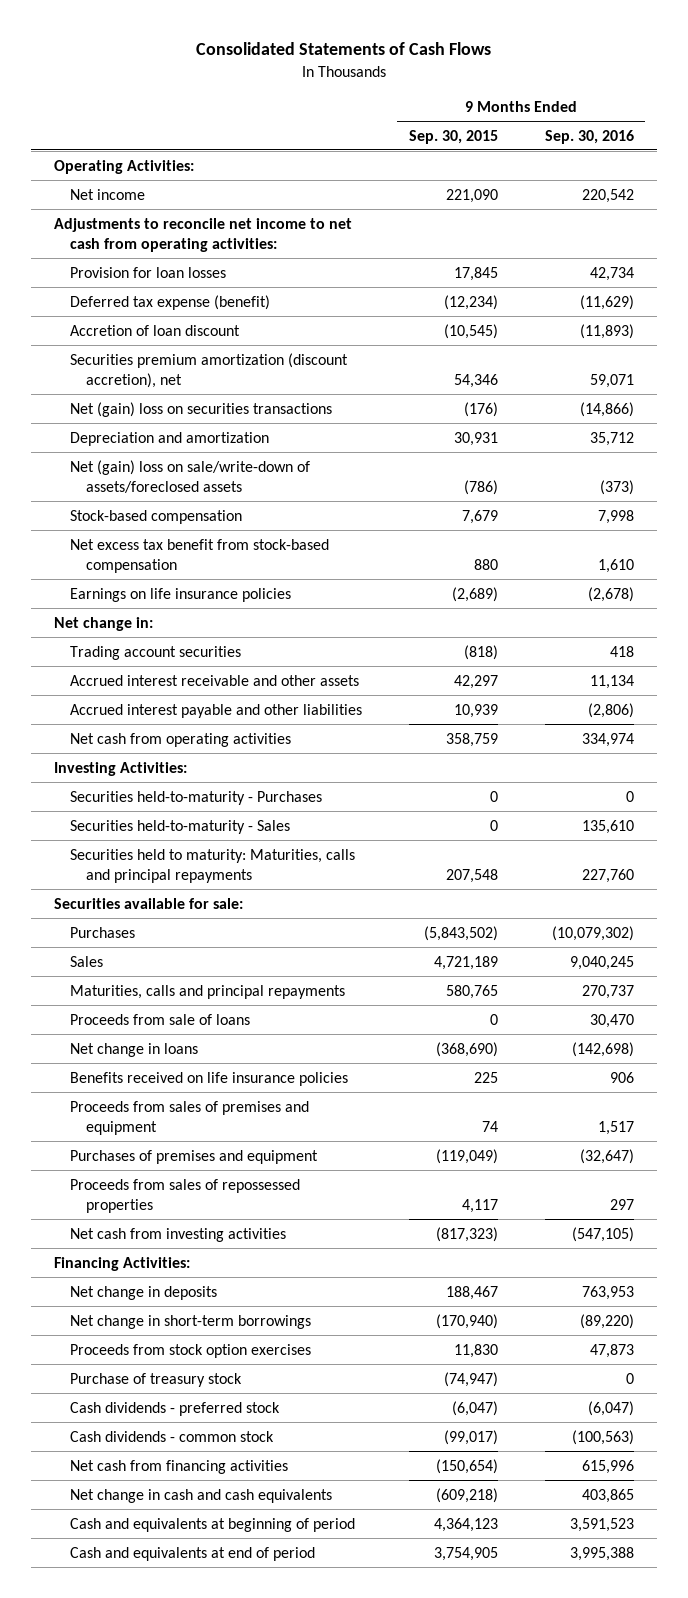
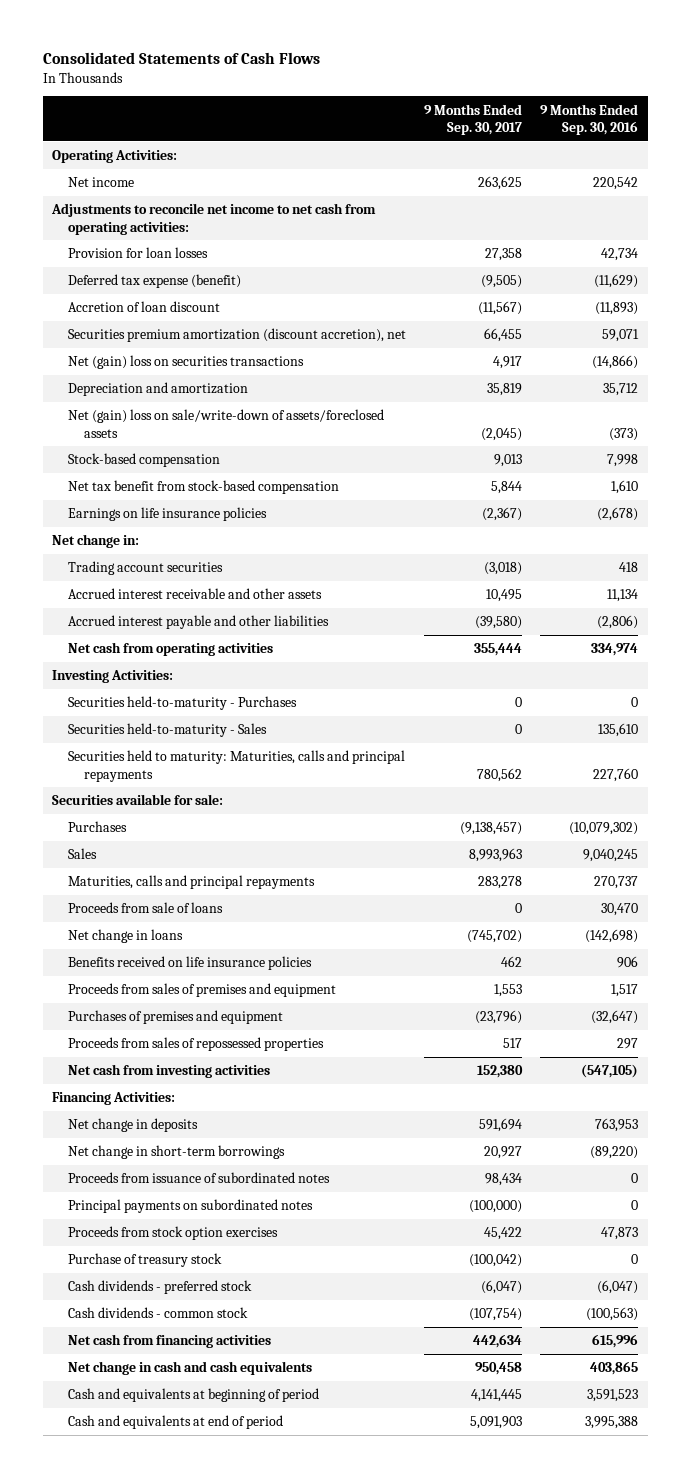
[408,129,498,144] Sep. 30, 2015 -> none
none -> [424,103,523,135] 9 Months Ended Sep. 30, 2017
[70,538,330,573] Net excess tax benefit from stock-based compensation -> [67,480,339,495] Net tax benefit from stock-based compensation
none -> [67,1172,330,1184] Proceeds from issuance of subordinated notes
none -> [67,1199,313,1214] Principal payments on subordinated notes

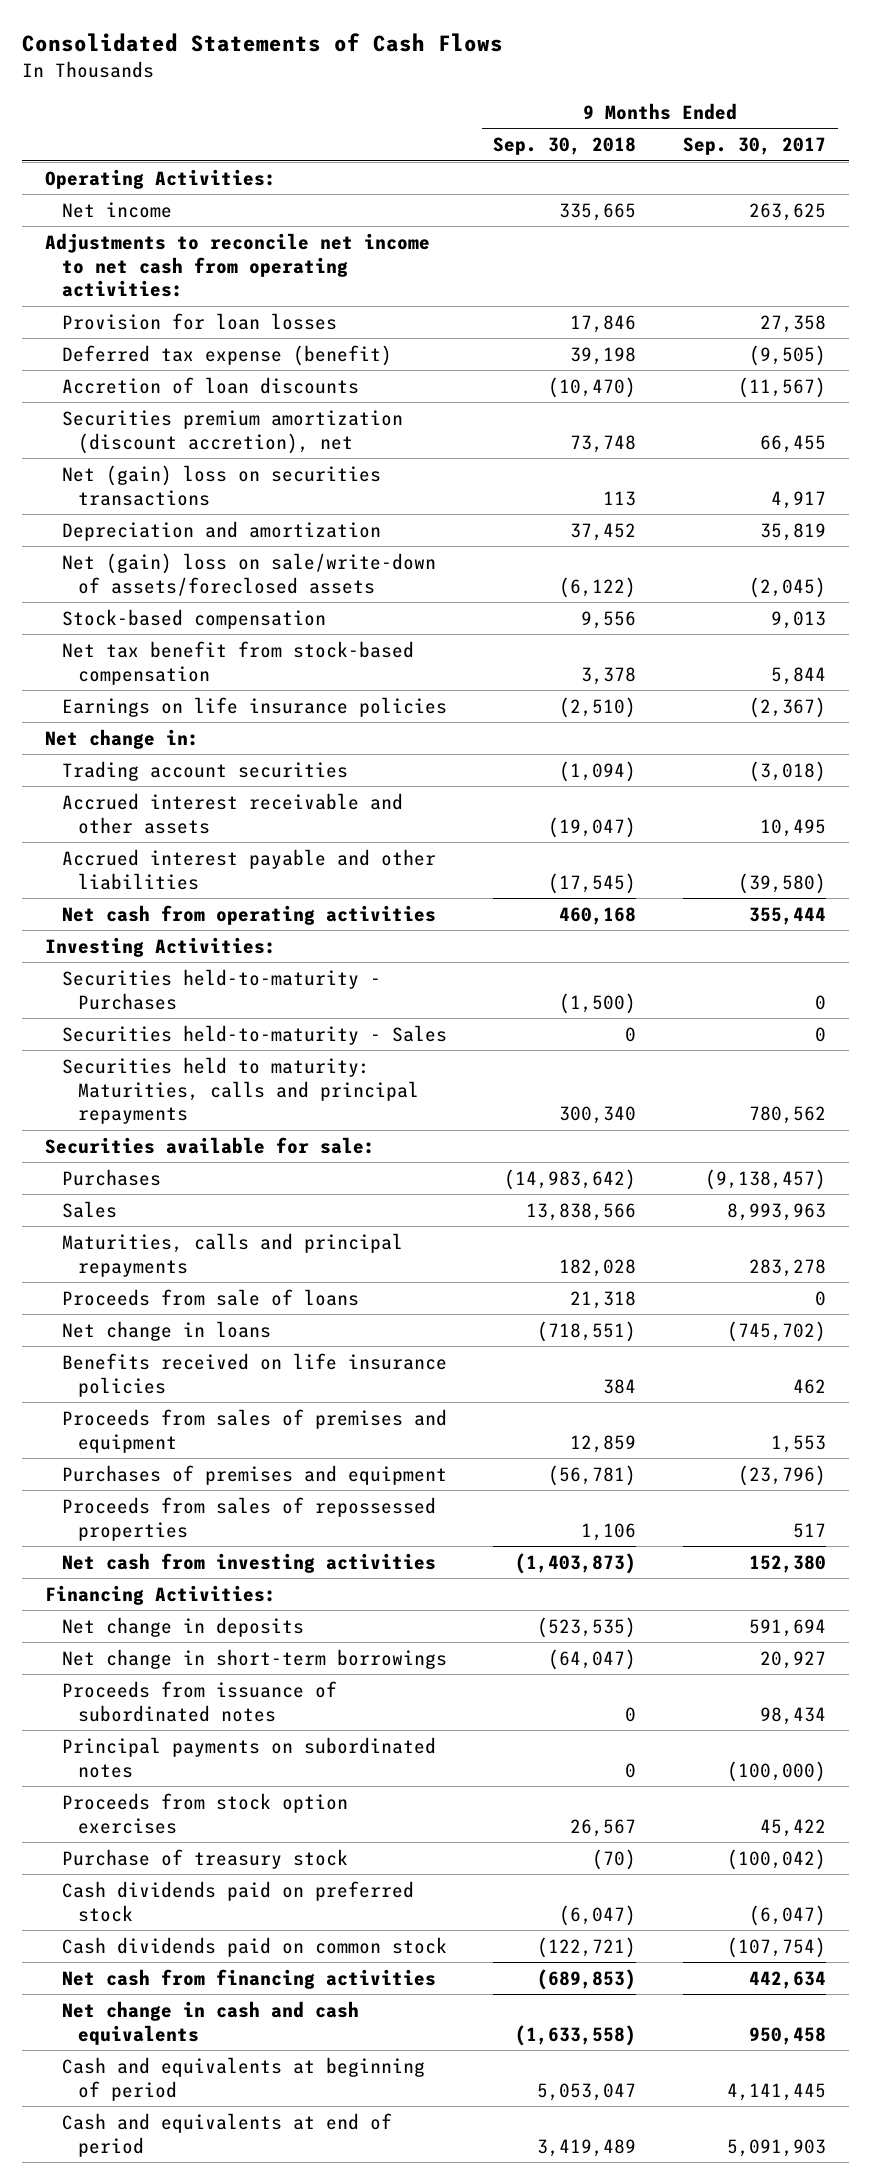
[540,103,639,135] 9 Months Ended Sep. 30, 2016 -> none
none -> [493,137,637,156] Sep. 30, 2018
[67,301,220,313] Accretion of loan discount -> [61,376,359,394] Accretion of loan discounts
[67,1280,252,1295] Cash dividends - preferred stock -> [61,1880,414,1922] Cash dividends paid on preferred stock
[67,1307,248,1319] Cash dividends - common stock -> [61,1936,447,1957] Cash dividends paid on common stock

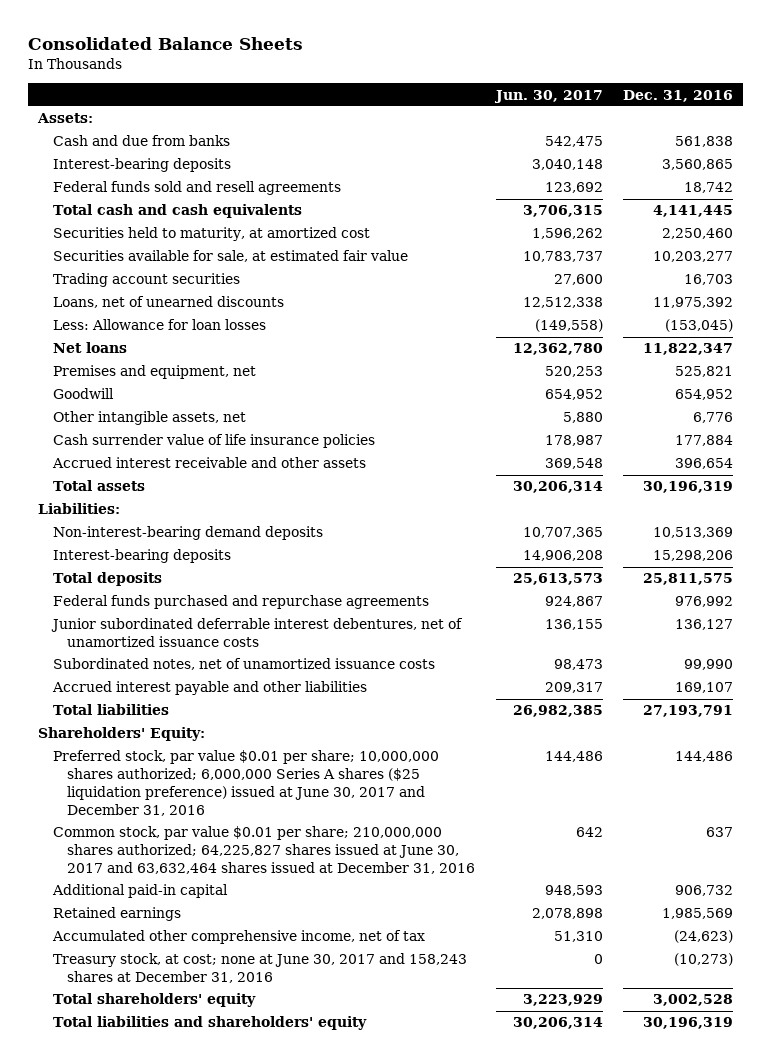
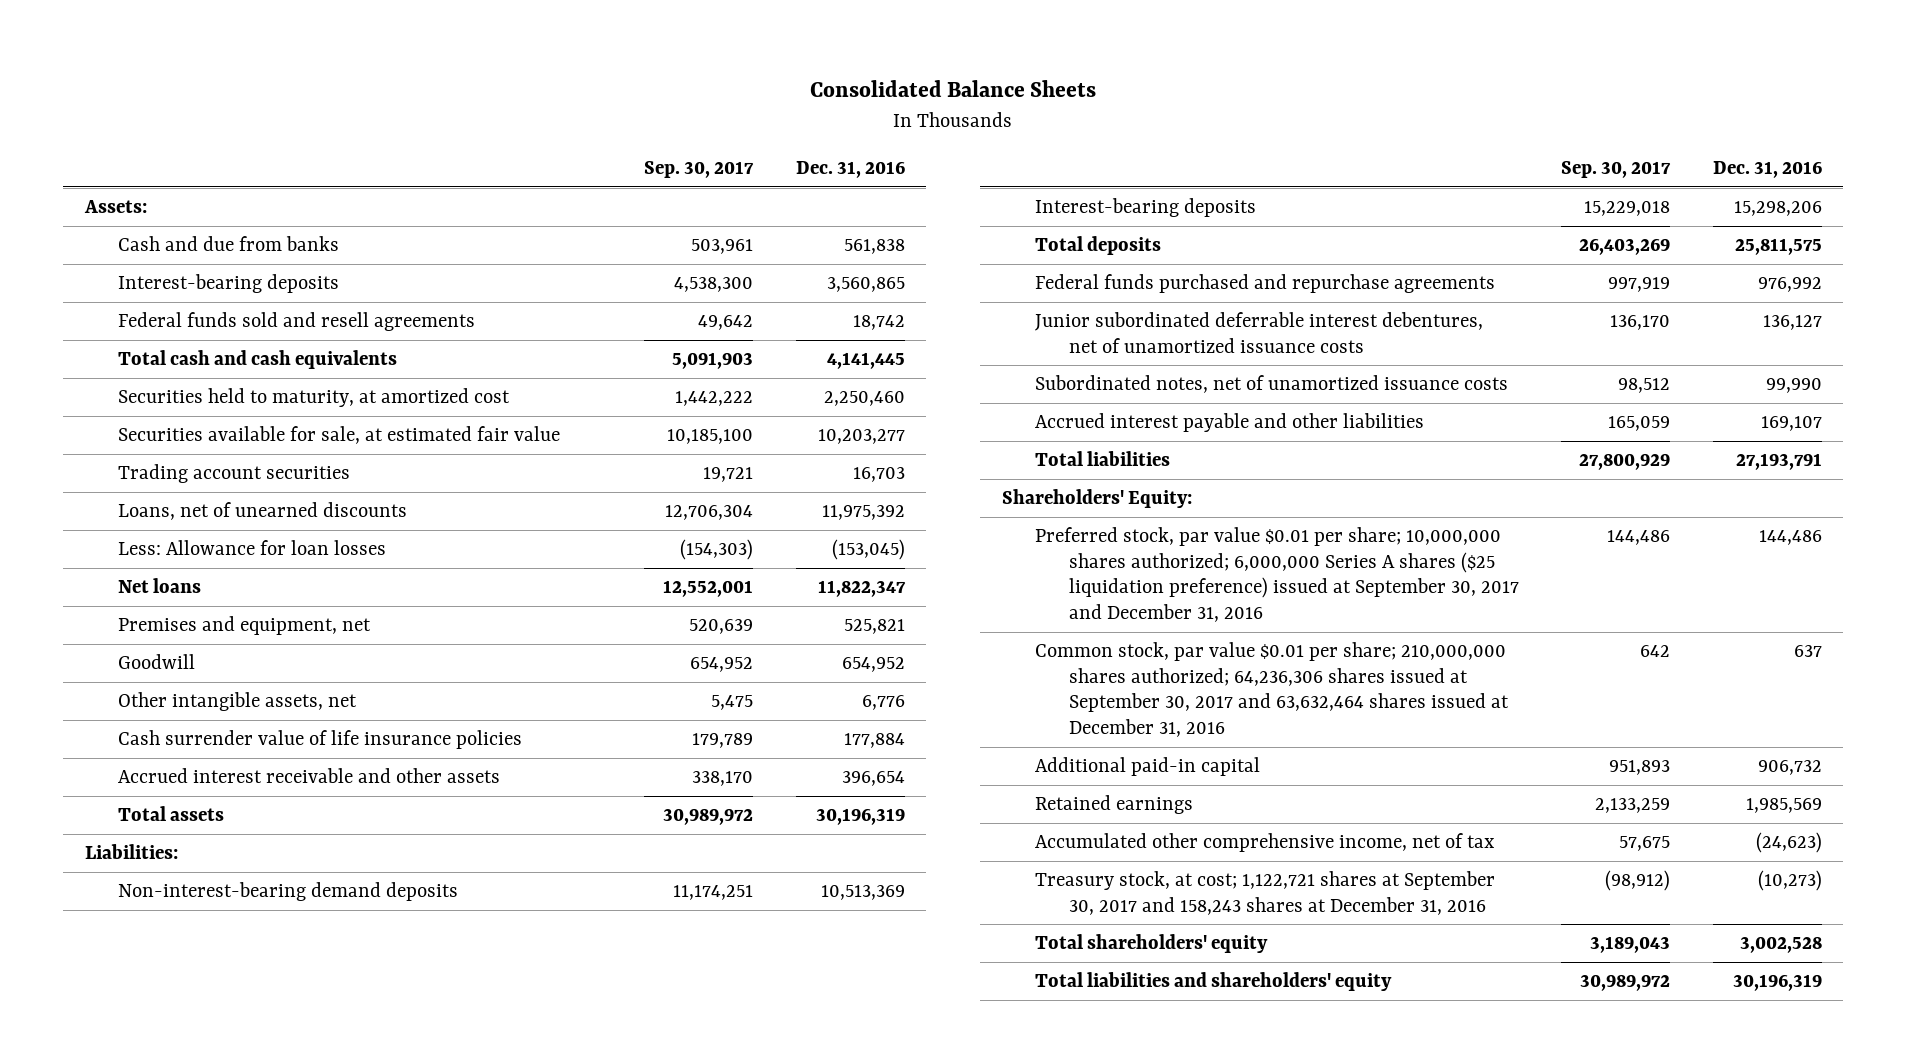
[493,89,603,103] Jun. 30, 2017 -> none
none -> [644,160,755,178] Sep. 30, 2017
[52,750,439,816] Preferred stock, par value $0.01 per share; 10,000,000 shares authorized; 6,000,000 Series A shares ($25 liquidation preference) issued at June 30, 2017 and December 31, 2016 -> [1035,527,1519,622] Preferred stock, par value $0.01 per share; 10,000,000 shares authorized; 6,000,000 Series A shares ($25 liquidation preference) issued at September 30, 2017 and December 31, 2016
[52,826,476,874] Common stock, par value $0.01 per share; 210,000,000 shares authorized; 64,225,827 shares issued at June 30, 2017 and 63,632,464 shares issued at December 31, 2016 -> [1035,642,1509,737] Common stock, par value $0.01 per share; 210,000,000 shares authorized; 64,236,306 shares issued at September 30, 2017 and 63,632,464 shares issued at December 31, 2016
[52,953,467,984] Treasury stock, at cost; none at June 30, 2017 and 158,243 shares at December 31, 2016 -> [1035,871,1496,915] Treasury stock, at cost; 1,122,721 shares at September 30, 2017 and 158,243 shares at December 31, 2016

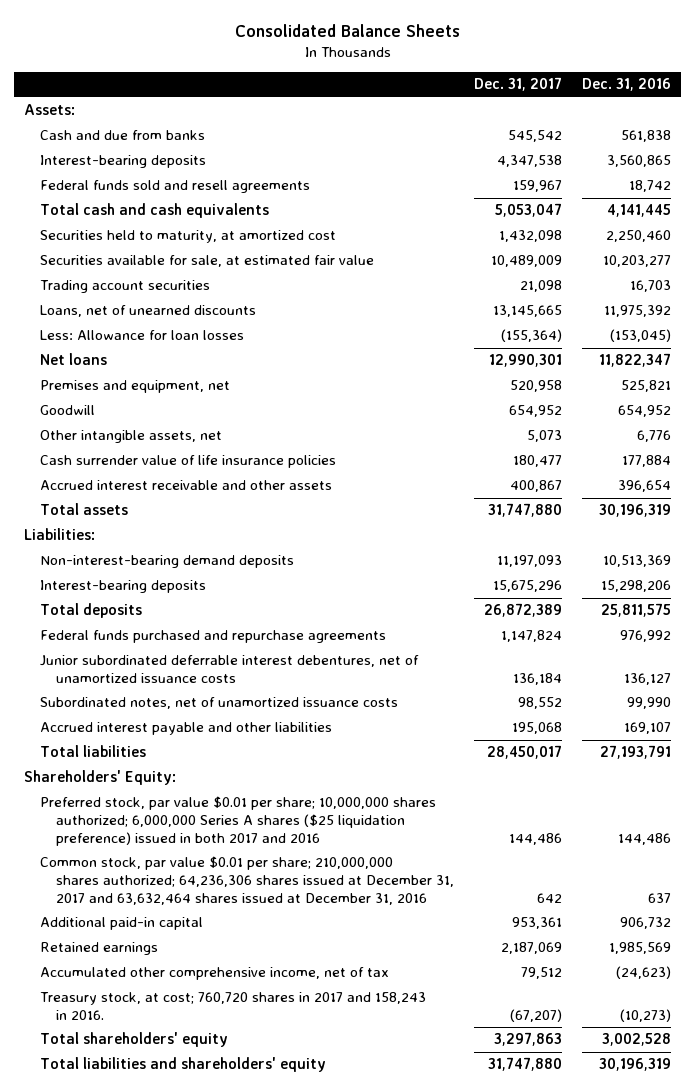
[644,160,755,178] Sep. 30, 2017 -> none
none -> [474,77,563,92] Dec. 31, 2017
[1035,527,1519,622] Preferred stock, par value $0.01 per share; 10,000,000 shares authorized; 6,000,000 Series A shares ($25 liquidation preference) issued at September 30, 2017 and December 31, 2016 -> [39,796,436,846] Preferred stock, par value $0.01 per share; 10,000,000 shares authorized; 6,000,000 Series A shares ($25 liquidation preference) issued in both 2017 and 2016
[1035,642,1509,737] Common stock, par value $0.01 per share; 210,000,000 shares authorized; 64,236,306 shares issued at September 30, 2017 and 63,632,464 shares issued at December 31, 2016 -> [39,856,455,905] Common stock, par value $0.01 per share; 210,000,000 shares authorized; 64,236,306 shares issued at December 31, 2017 and 63,632,464 shares issued at December 31, 2016
[1035,871,1496,915] Treasury stock, at cost; 1,122,721 shares at September 30, 2017 and 158,243 shares at December 31, 2016 -> [39,992,426,1021] Treasury stock, at cost; 760,720 shares in 2017 and 158,243 in 2016.

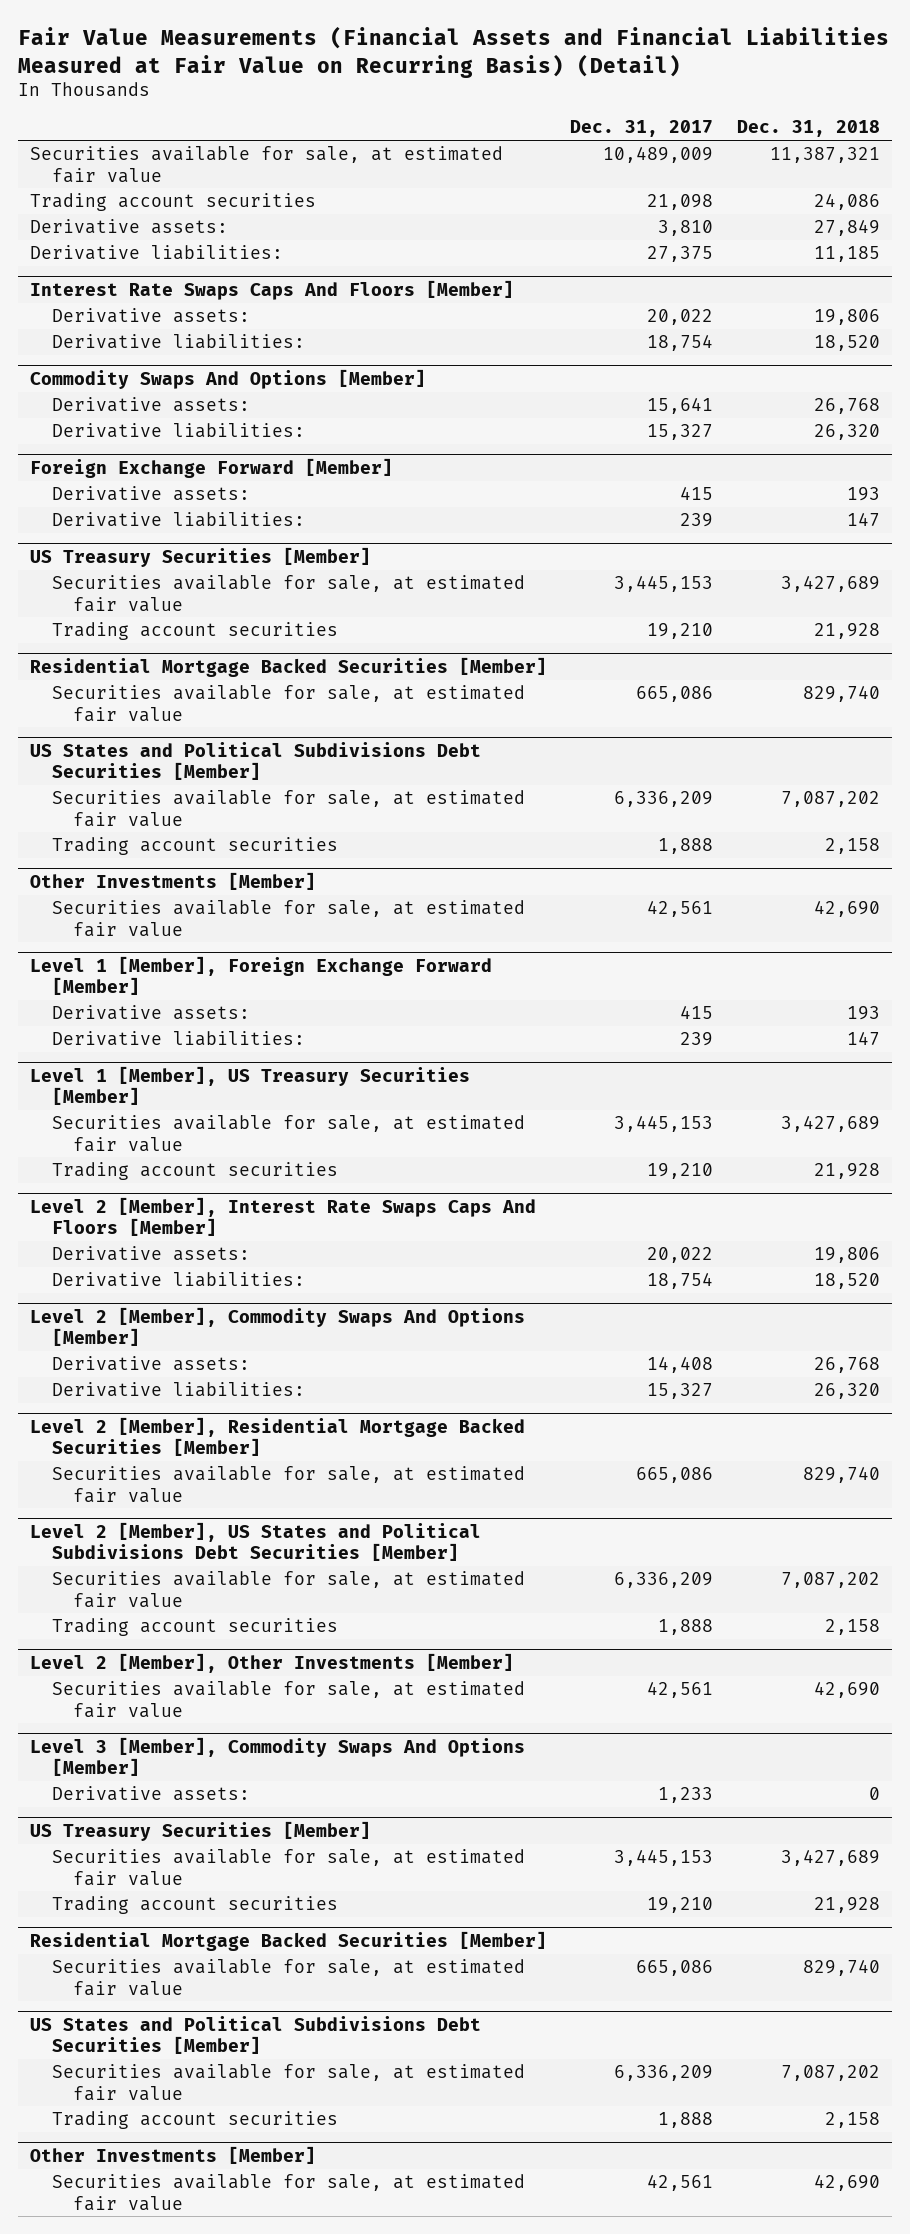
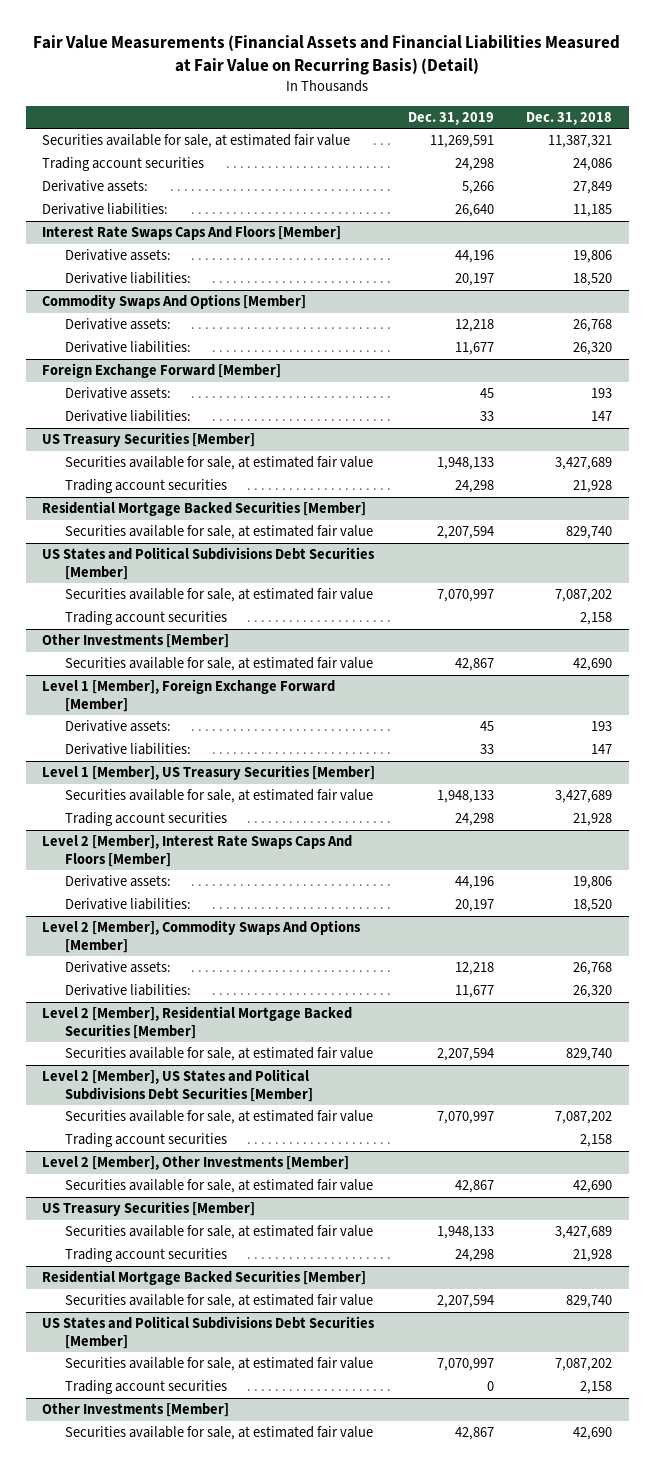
[570,120,714,138] Dec. 31, 2017 -> none
none -> [407,111,494,125] Dec. 31, 2019
[29,1736,525,1777] Level 3 [Member], Commodity Swaps And Options [Member] -> none
[51,1786,250,1802] Derivative assets: -> none

